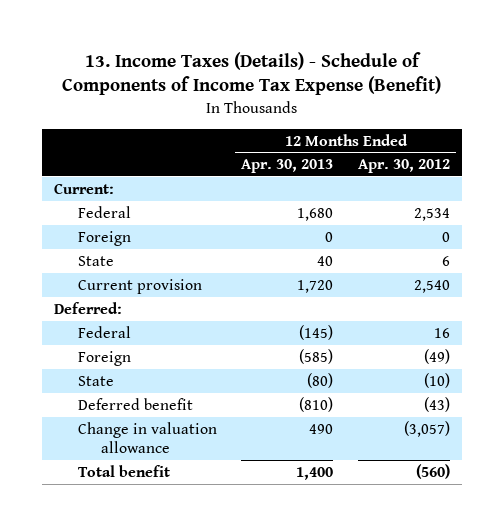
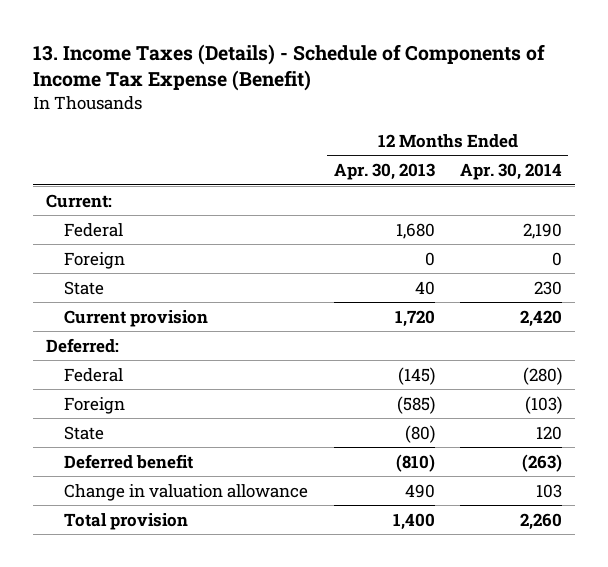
[357,159,450,174] Apr. 30, 2012 -> none
none -> [460,163,563,181] Apr. 30, 2014
[77,464,170,477] Total benefit -> [64,512,189,530] Total provision

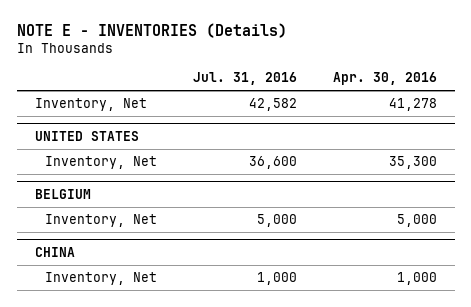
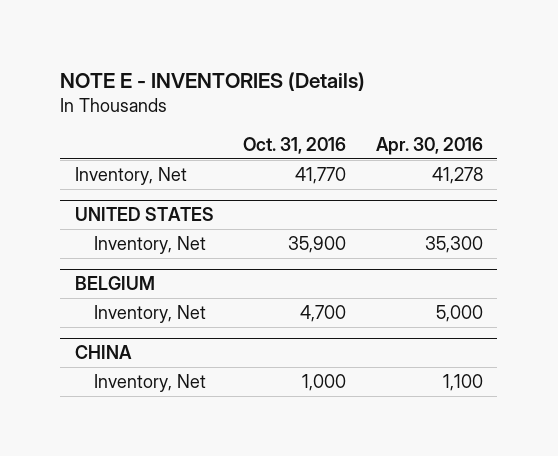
[192,72,297,86] Jul. 31, 2016 -> none
none -> [243,136,347,154] Oct. 31, 2016
[396,272,437,286] 1,000 -> [442,373,483,391] 1,100

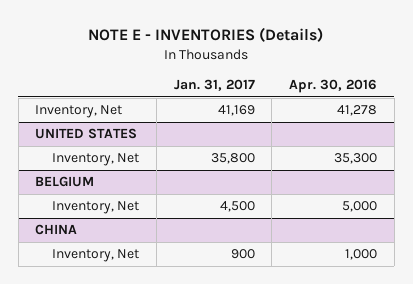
[243,136,347,154] Oct. 31, 2016 -> none
none -> [173,79,255,92] Jan. 31, 2017
[442,373,483,391] 1,100 -> [345,249,378,261] 1,000

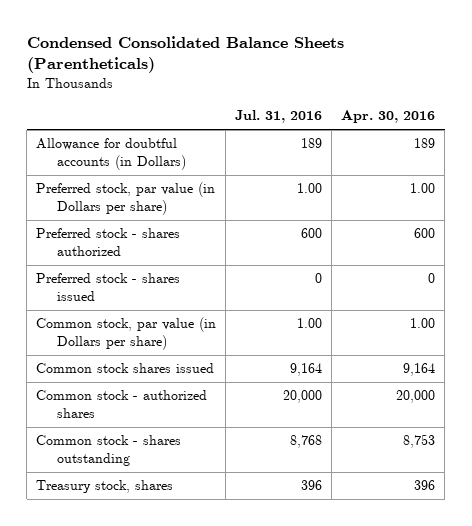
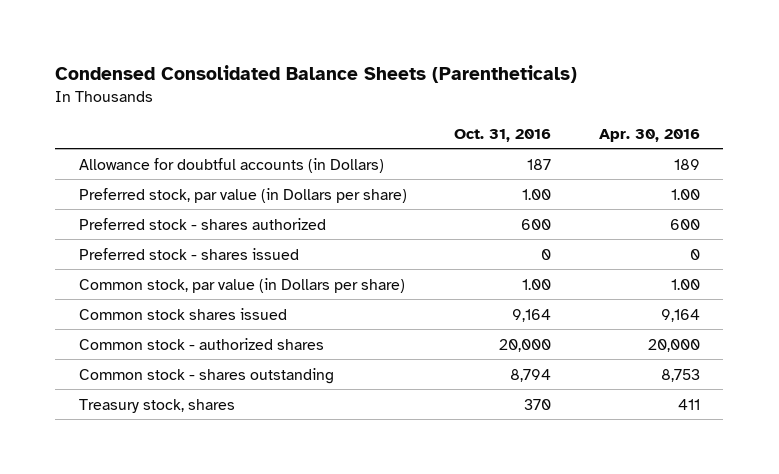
[235,110,323,124] Jul. 31, 2016 -> none
none -> [454,128,552,142] Oct. 31, 2016
[414,480,436,491] 396 -> [677,398,700,410] 411

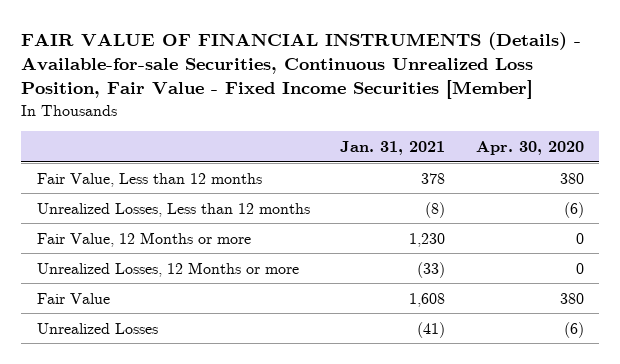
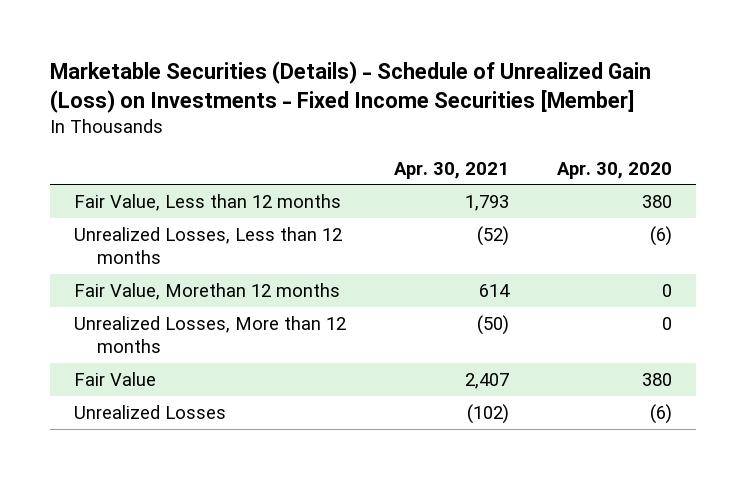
[21,31,582,100] FAIR VALUE OF FINANCIAL INSTRUMENTS (Details) - Available-for-sale Securities, Continuous Unrealized Loss Position, Fair Value - Fixed Income Securities [Member] -> [50,61,652,113] Marketable Securities (Details) - Schedule of Unrealized Gain (Loss) on Investments - Fixed Income Securities [Member]
[340,140,446,155] Jan. 31, 2021 -> none
none -> [394,161,510,179] Apr. 30, 2021
[36,231,251,247] Fair Value, 12 Months or more -> [74,282,341,300] Fair Value, Morethan 12 months
[36,261,299,277] Unrealized Losses, 12 Months or more -> [74,315,347,353] Unrealized Losses, More than 12 months

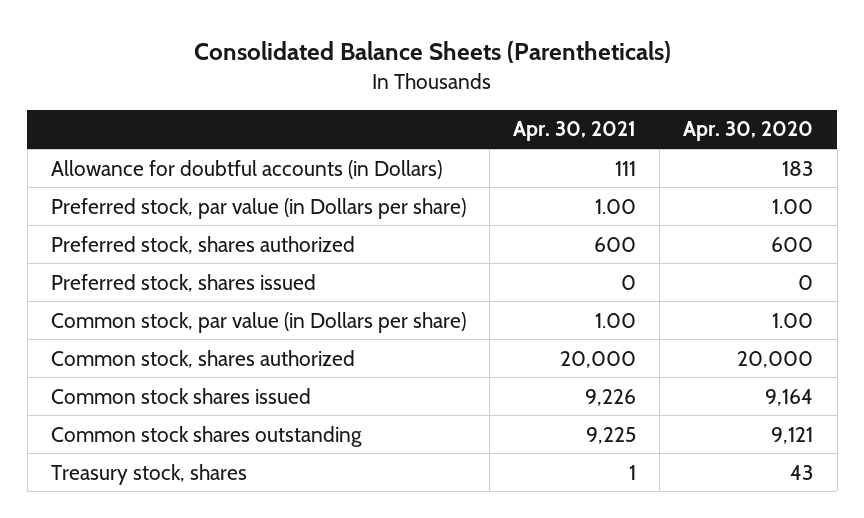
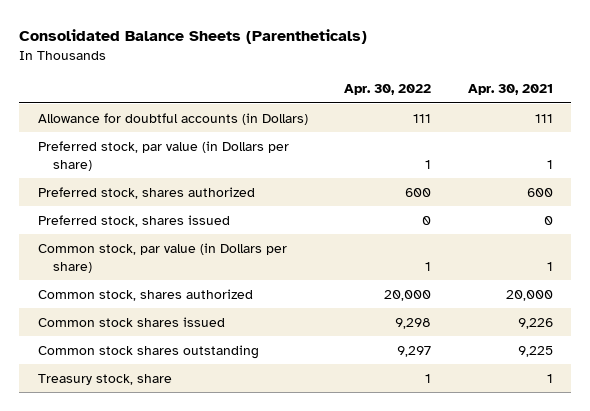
[683,121,814,142] Apr. 30, 2020 -> none
none -> [344,84,432,96] Apr. 30, 2022
[595,198,637,214] 1.00 -> [546,159,553,169] 1
[595,312,637,328] 1.00 -> [546,261,553,271] 1
[50,463,247,485] Treasury stock, shares -> [37,373,172,385] Treasury stock, share

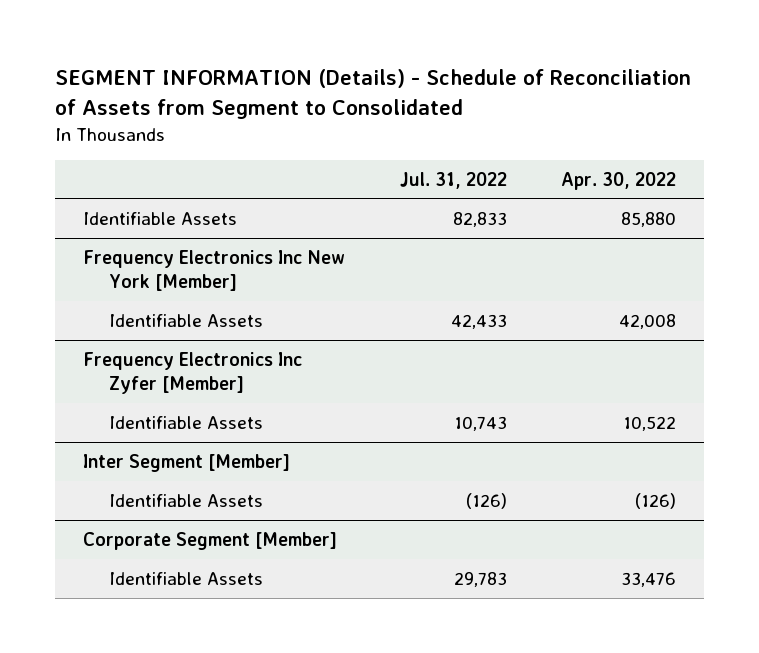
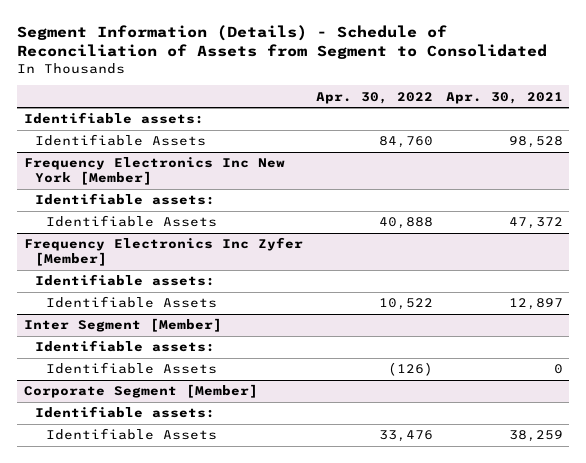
[55,68,692,119] SEGMENT INFORMATION (Details) - Schedule of Reconciliation of Assets from Segment to Consolidated -> [17,24,548,59] Segment Information (Details) - Schedule of Reconciliation of Assets from Segment to Consolidated
[399,171,507,189] Jul. 31, 2022 -> none
none -> [445,91,563,104] Apr. 30, 2021
none -> [23,112,204,125] Identifiable assets:
[621,211,677,227] 85,880 -> [378,136,433,149] 84,760
none -> [34,193,215,206] Identifiable assets:
[619,313,677,329] 42,008 -> [378,217,433,230] 40,888
none -> [34,274,215,287] Identifiable assets:
none -> [34,340,215,353] Identifiable assets:
none -> [34,406,215,419] Identifiable assets:

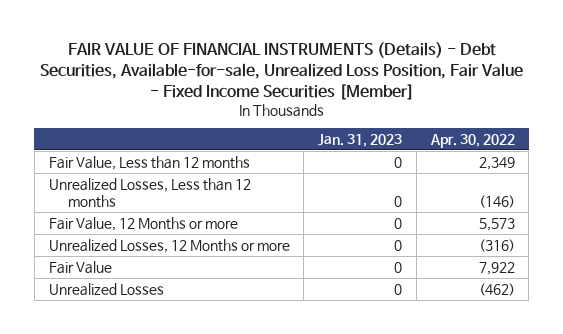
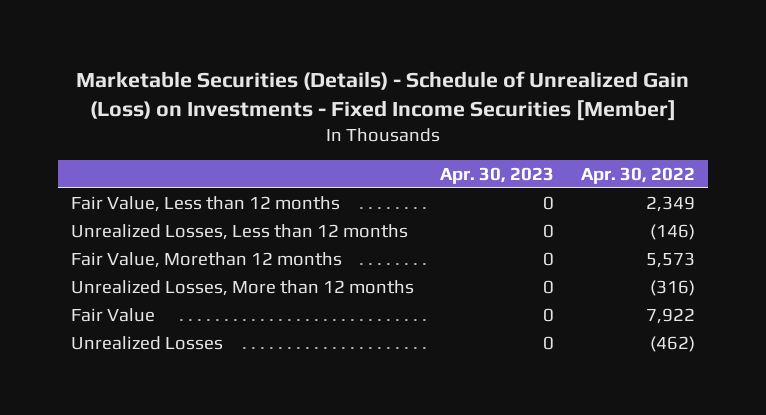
[39,42,523,100] FAIR VALUE OF FINANCIAL INSTRUMENTS (Details) - Debt Securities, Available-for-sale, Unrealized Loss Position, Fair Value - Fixed Income Securities [Member] -> [75,71,689,122] Marketable Securities (Details) - Schedule of Unrealized Gain (Loss) on Investments - Fixed Income Securities [Member]
[318,133,403,147] Jan. 31, 2023 -> none
none -> [440,166,555,184] Apr. 30, 2023
[48,216,238,231] Fair Value, 12 Months or more -> [71,252,343,269] Fair Value, Morethan 12 months
[48,238,290,253] Unrealized Losses, 12 Months or more -> [71,280,415,297] Unrealized Losses, More than 12 months

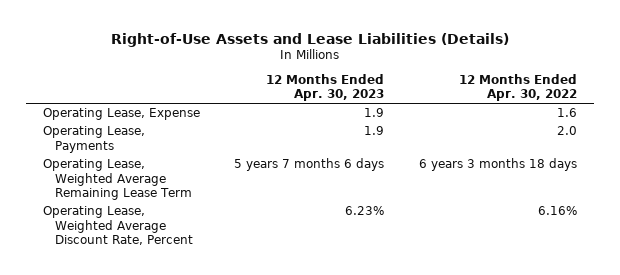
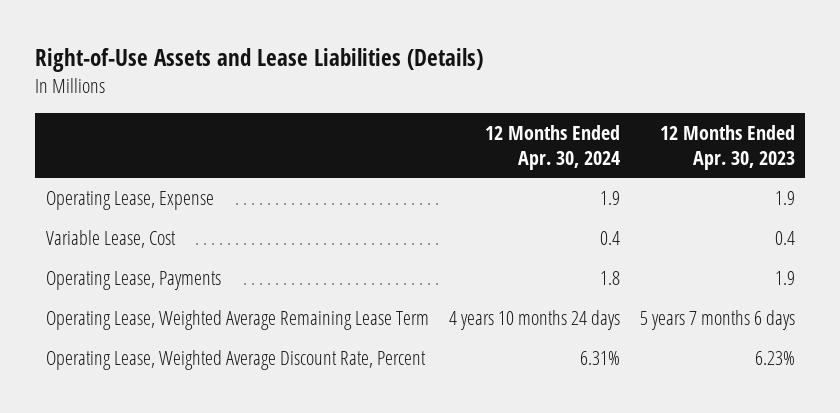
[459,74,578,102] 12 Months Ended Apr. 30, 2022 -> none
none -> [484,124,620,170] 12 Months Ended Apr. 30, 2024
none -> [45,229,176,248] Variable Lease, Cost

